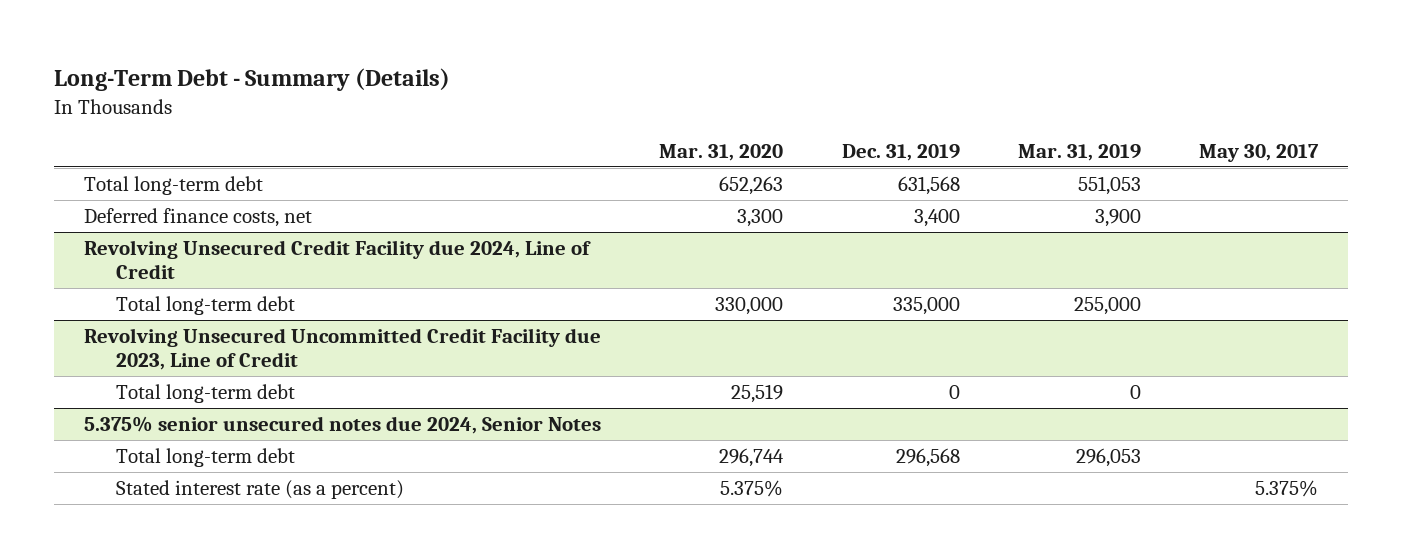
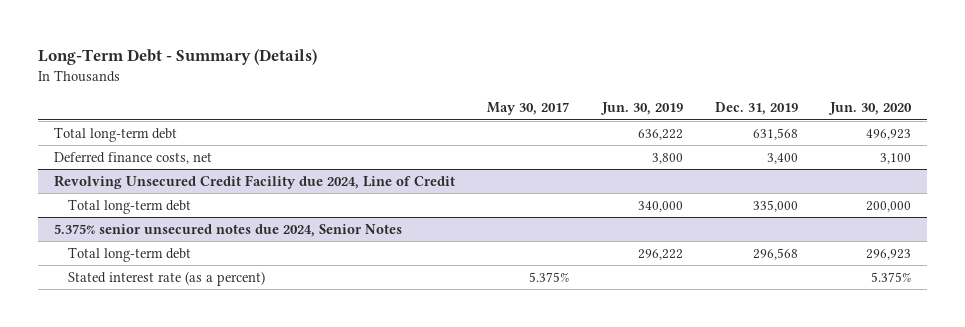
[659,143,784,161] Mar. 31, 2020 -> none
[1017,143,1141,161] Mar. 31, 2019 -> none
none -> [599,102,683,116] Jun. 30, 2019
none -> [828,102,913,116] Jun. 30, 2020
[83,328,601,371] Revolving Unsecured Uncommitted Credit Facility due 2023, Line of Credit -> none
[116,384,296,404] Total long-term debt -> none

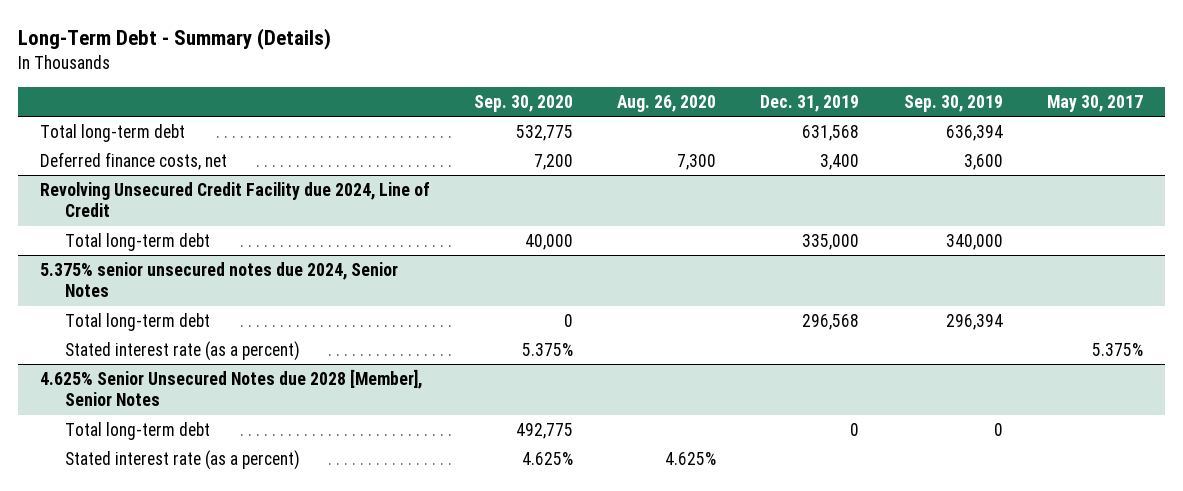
[599,102,683,116] Jun. 30, 2019 -> none
[828,102,913,116] Jun. 30, 2020 -> none
none -> [474,94,574,112] Sep. 30, 2020
none -> [617,94,717,112] Aug. 26, 2020
none -> [903,94,1003,112] Sep. 30, 2019
none -> [39,368,422,407] 4.625% Senior Unsecured Notes due 2028 [Member], Senior Notes
none -> [64,421,210,440] Total long-term debt
none -> [64,449,300,470] Stated interest rate (as a percent)

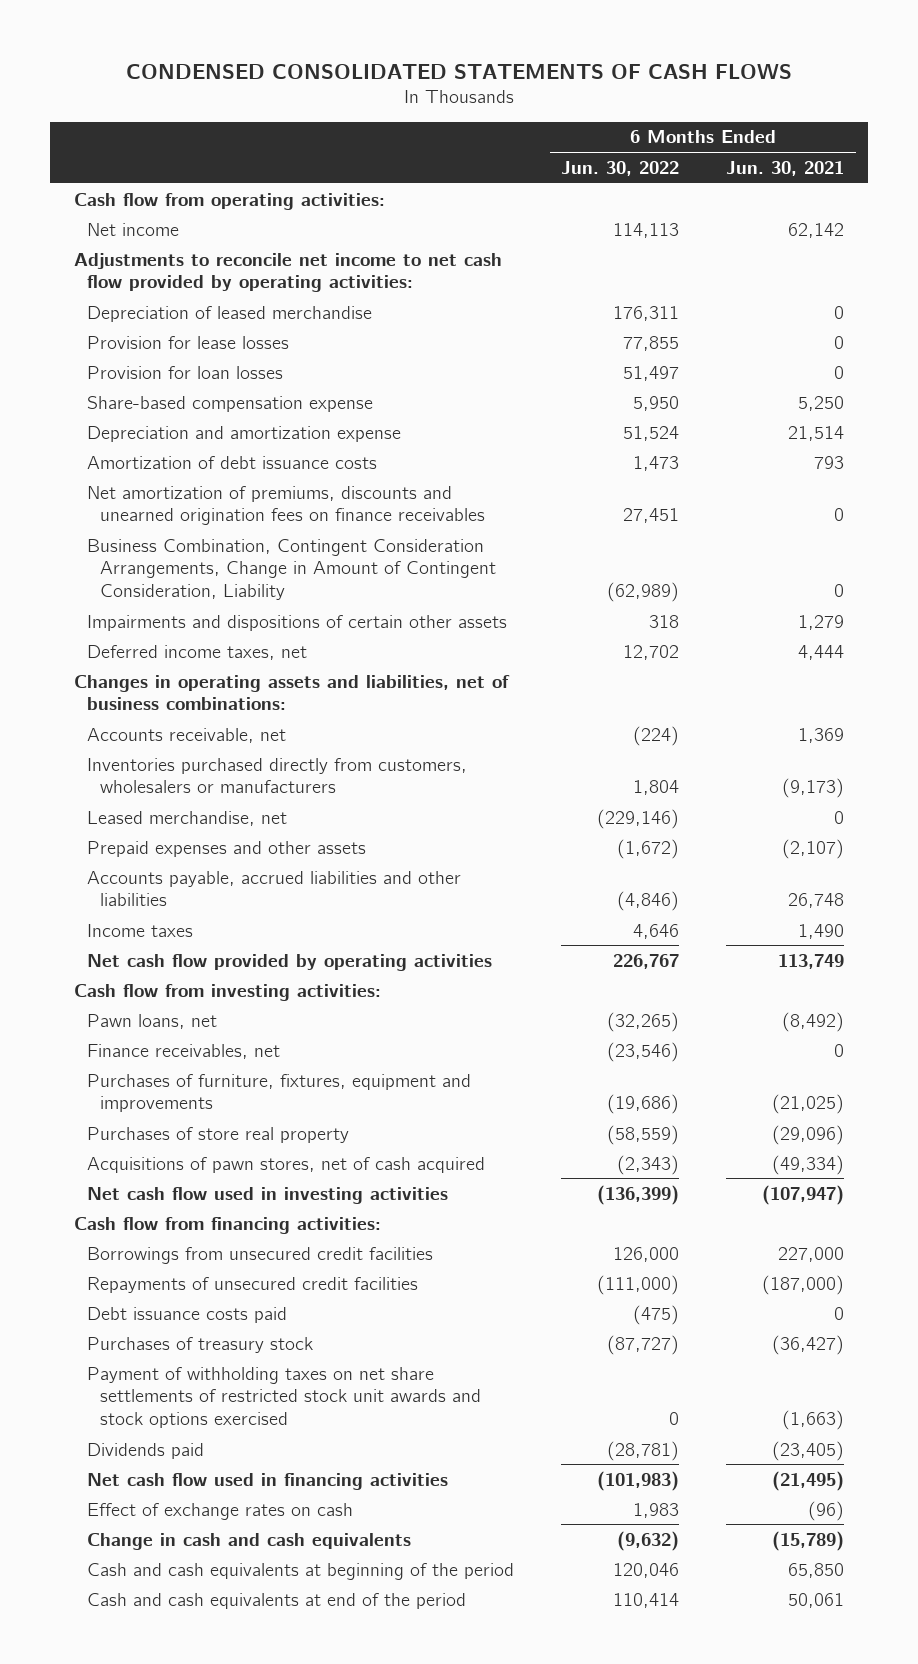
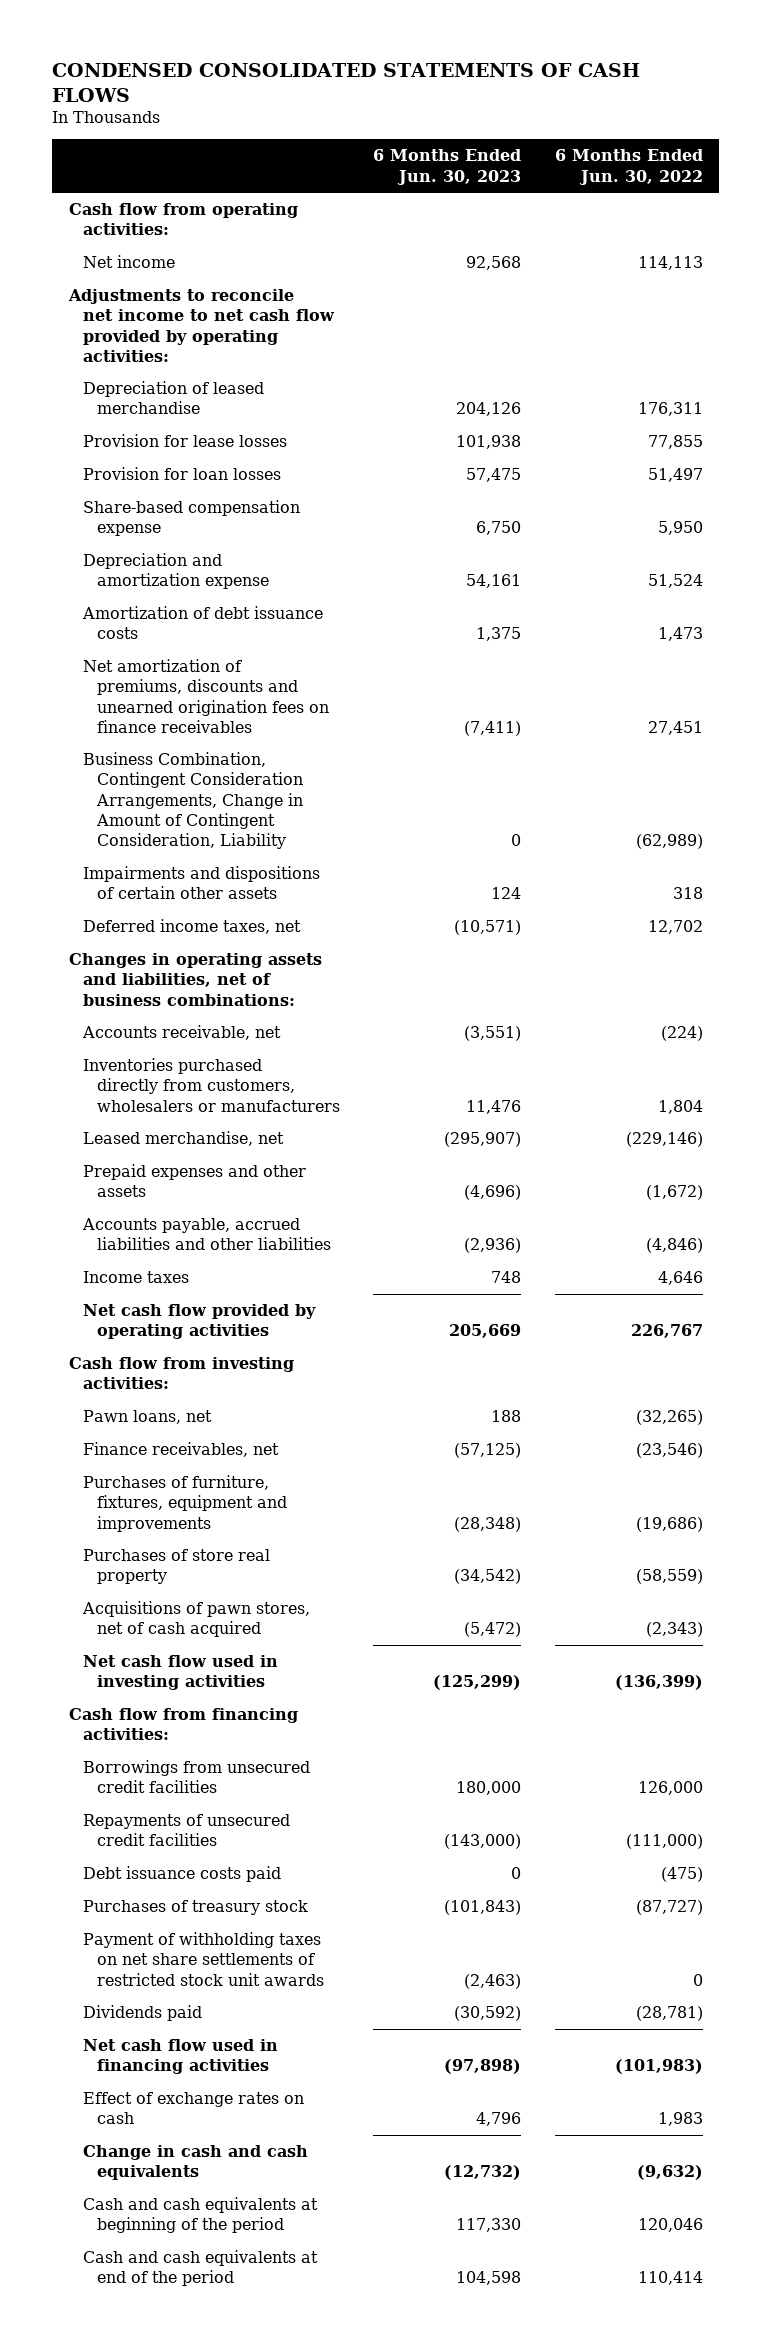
[726,160,845,176] Jun. 30, 2021 -> none
none -> [373,149,522,185] 6 Months Ended Jun. 30, 2023
[87,1366,482,1429] Payment of withholding taxes on net share settlements of restricted stock unit awards and stock options exercised -> [83,1932,325,1986] Payment of withholding taxes on net share settlements of restricted stock unit awards

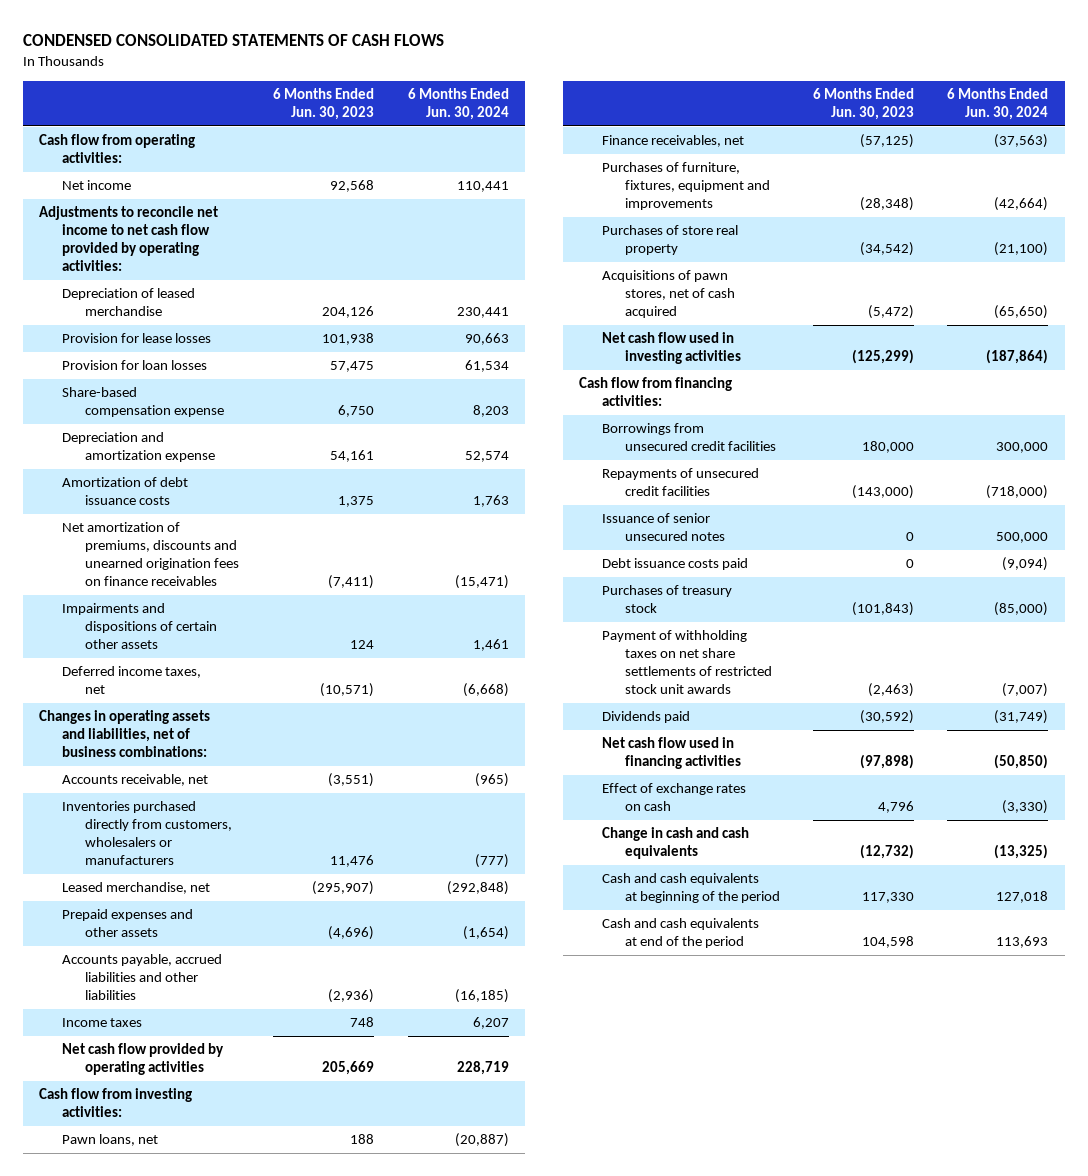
[554,149,703,185] 6 Months Ended Jun. 30, 2022 -> none
none -> [407,87,509,120] 6 Months Ended Jun. 30, 2024
[83,752,304,850] Business Combination, Contingent Consideration Arrangements, Change in Amount of Contingent Consideration, Liability -> none
none -> [601,513,725,542] Issuance of senior unsecured notes

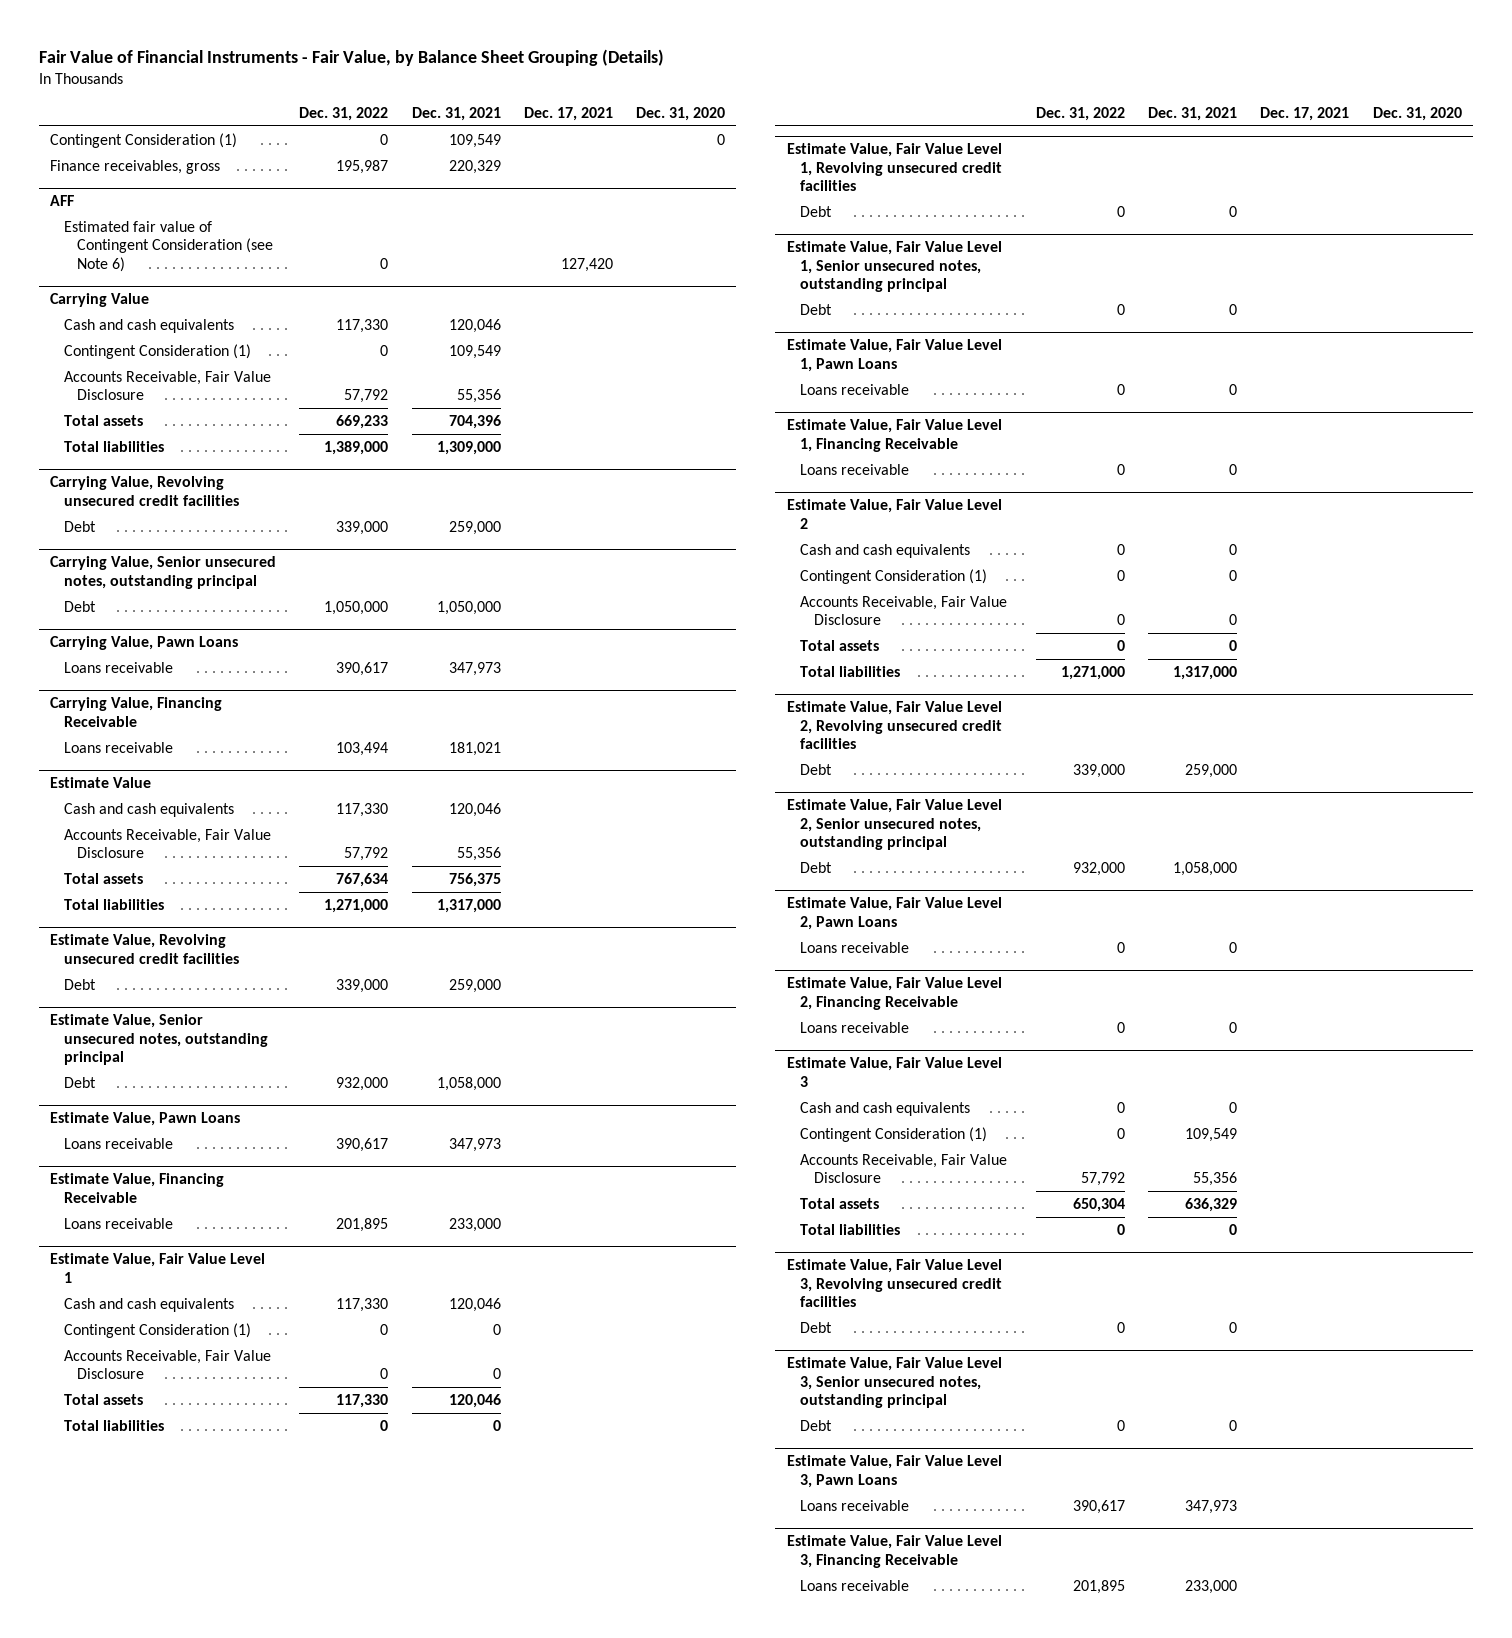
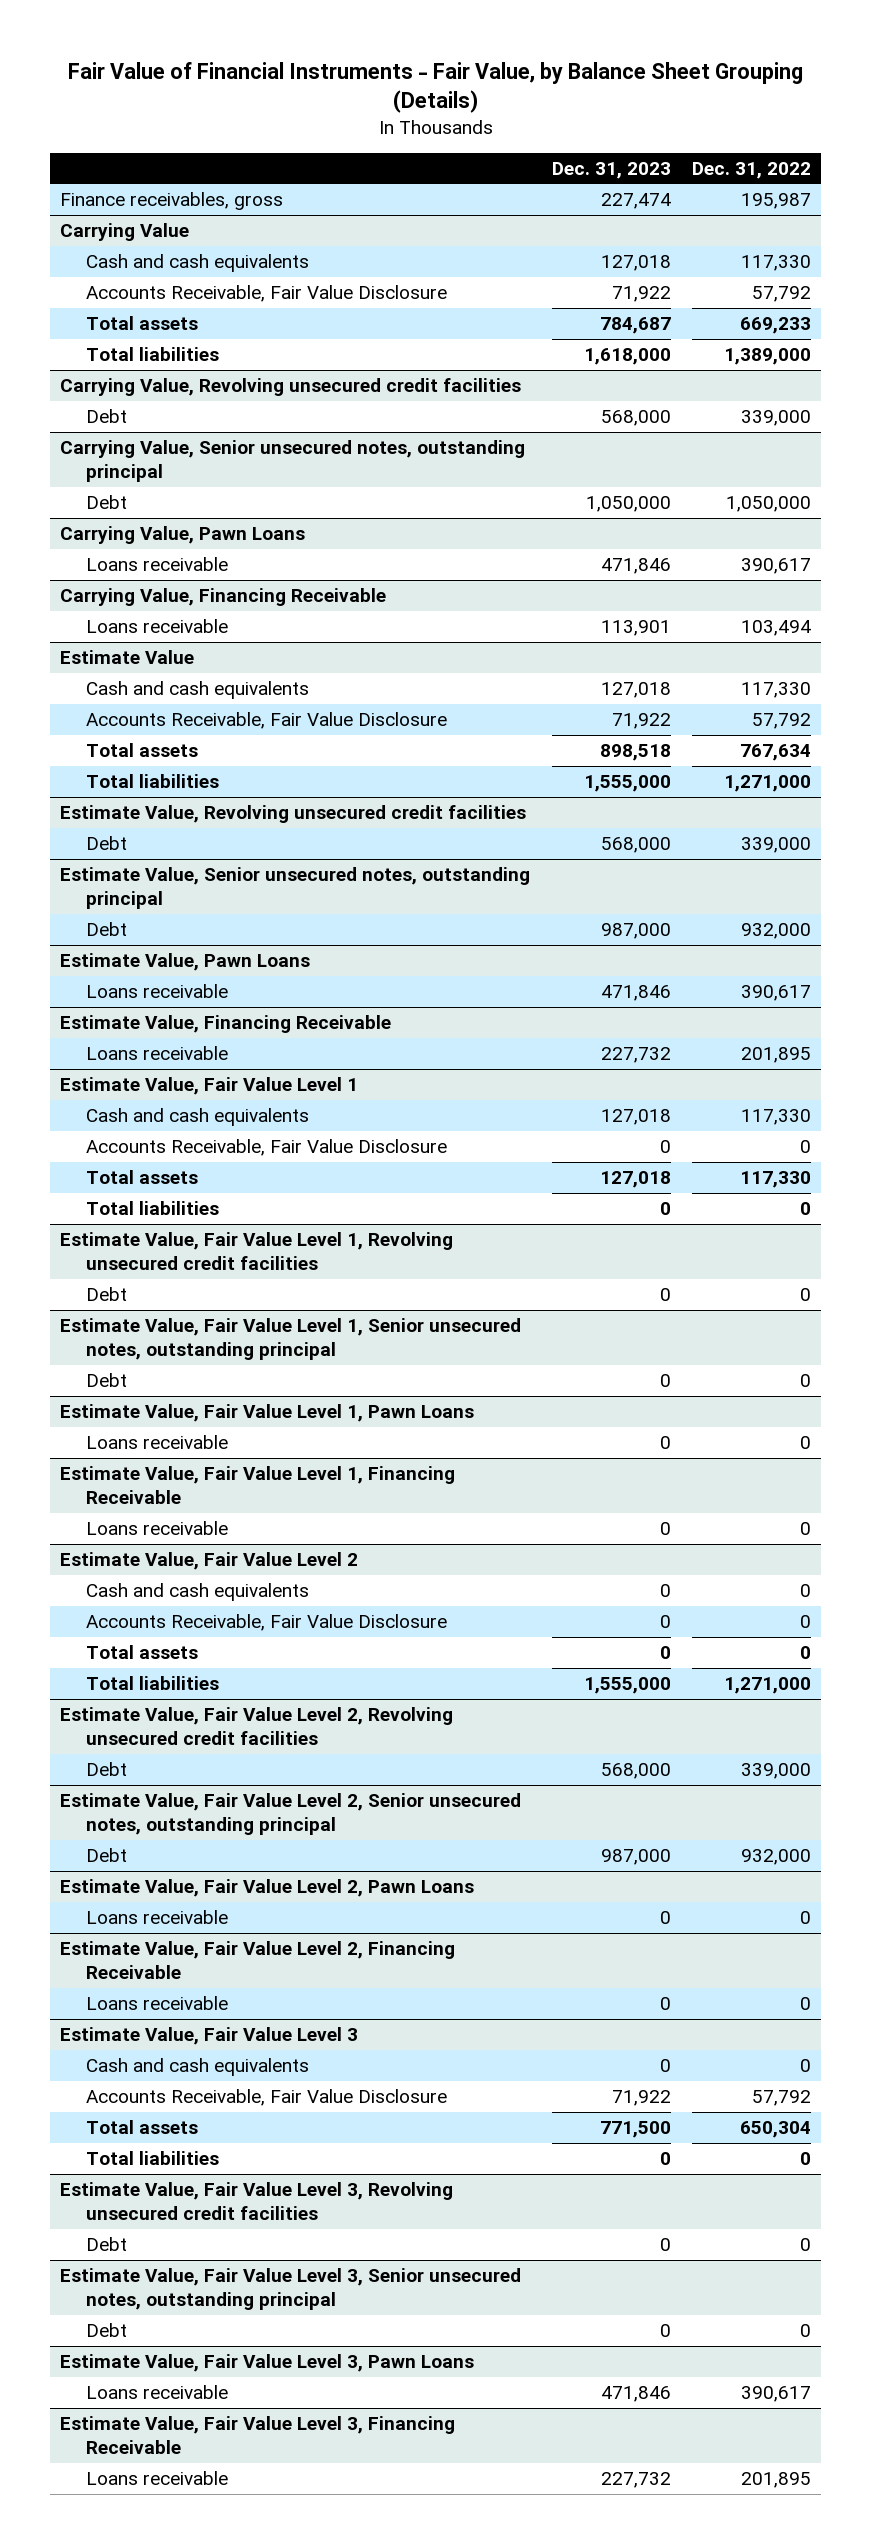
[411,106,501,121] Dec. 31, 2021 -> none
[523,106,613,121] Dec. 17, 2021 -> none
[635,106,725,121] Dec. 31, 2020 -> none
none -> [551,161,671,179] Dec. 31, 2023
[50,133,238,149] Contingent Consideration (1) -> none
[50,195,75,207] AFF -> none
[63,221,274,272] Estimated fair value of Contingent Consideration (see Note 6) -> none
[63,344,251,360] Contingent Consideration (1) -> none
[63,1323,251,1339] Contingent Consideration (1) -> none
[800,569,988,585] Contingent Consideration (1) -> none
[800,1127,988,1143] Contingent Consideration (1) -> none

